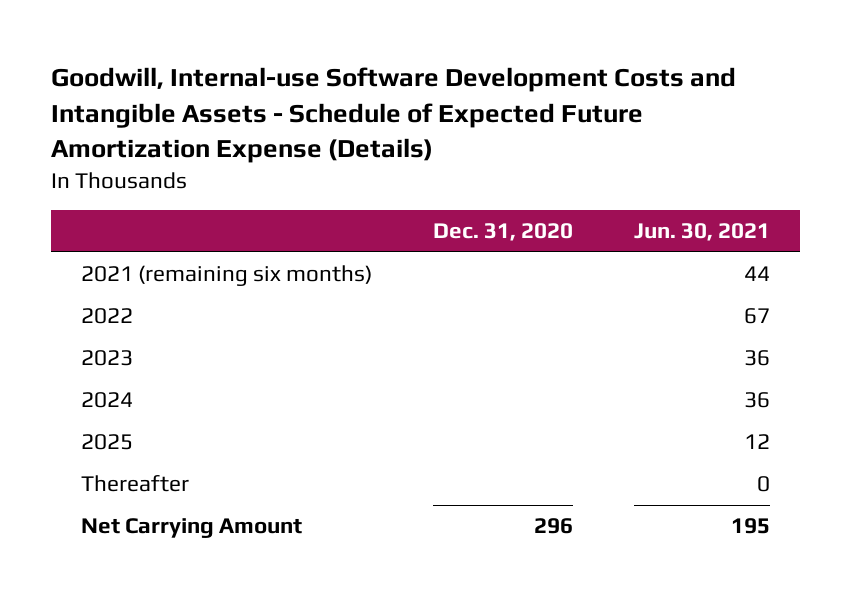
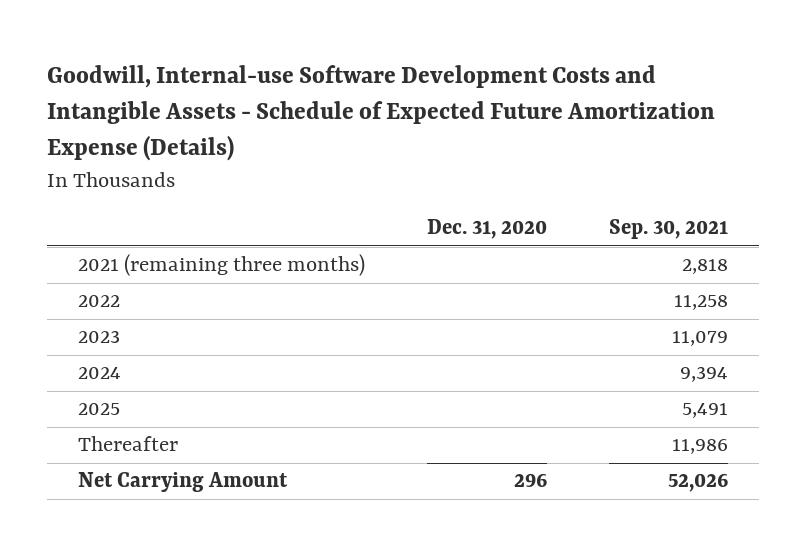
[633,223,770,242] Jun. 30, 2021 -> none
none -> [609,219,729,240] Sep. 30, 2021
[81,265,373,287] 2021 (remaining six months) -> [78,254,366,277] 2021 (remaining three months)

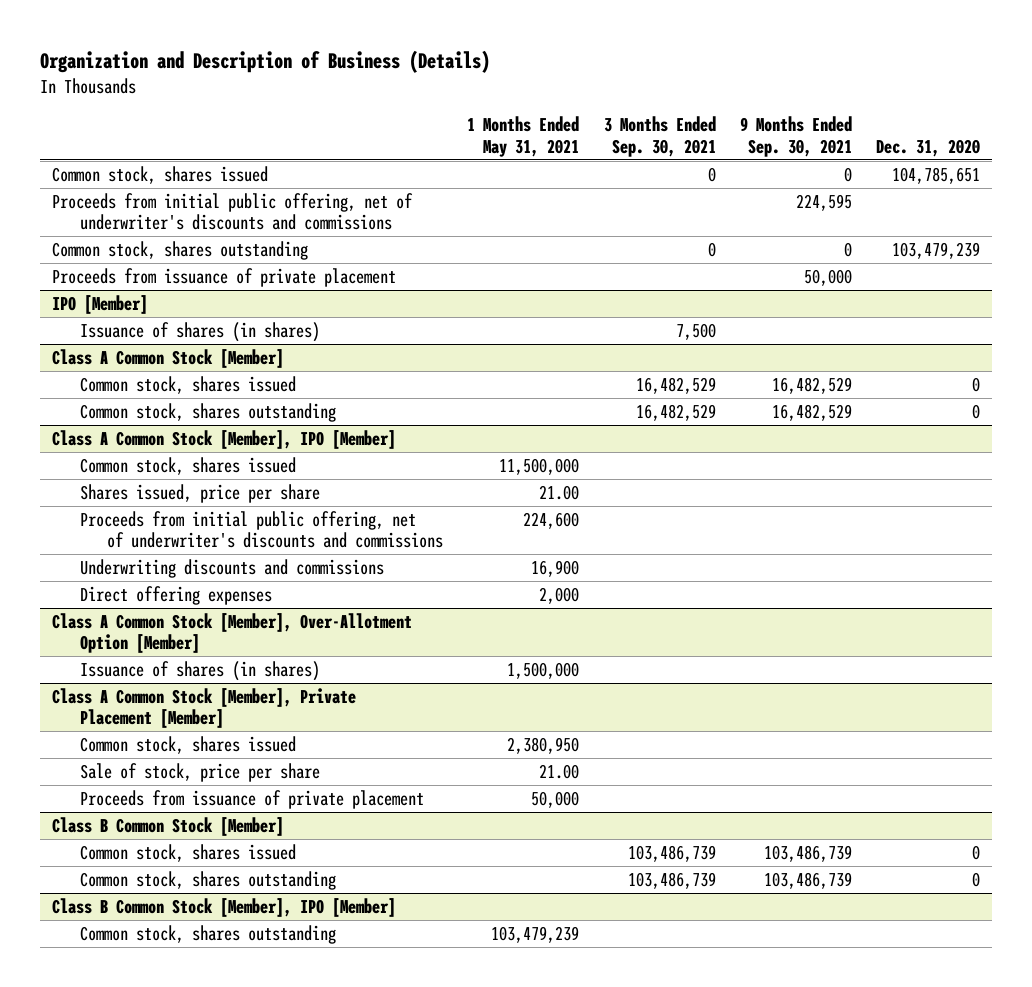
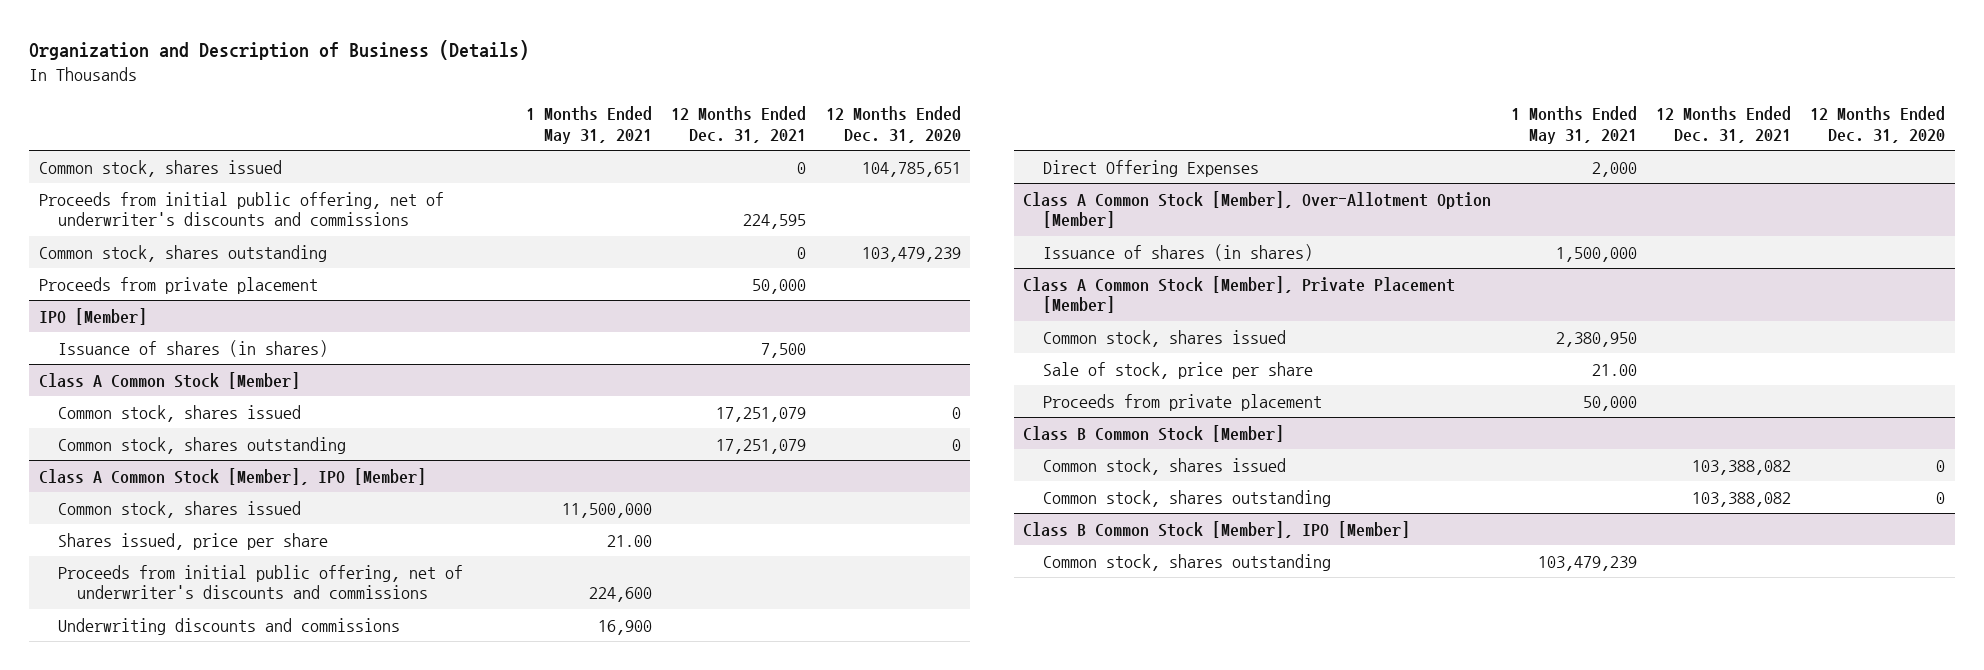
[603,115,716,157] 3 Months Ended Sep. 30, 2021 -> none
[739,115,852,157] 9 Months Ended Sep. 30, 2021 -> none
[875,138,980,157] Dec. 31, 2020 -> none
none -> [671,105,807,143] 12 Months Ended Dec. 31, 2021
none -> [825,105,961,143] 12 Months Ended Dec. 31, 2020
[51,267,396,287] Proceeds from issuance of private placement -> [38,276,318,294] Proceeds from private placement
[79,585,272,605] Direct offering expenses -> [1042,159,1259,177] Direct Offering Expenses
[79,789,424,809] Proceeds from issuance of private placement -> [1042,393,1322,411] Proceeds from private placement

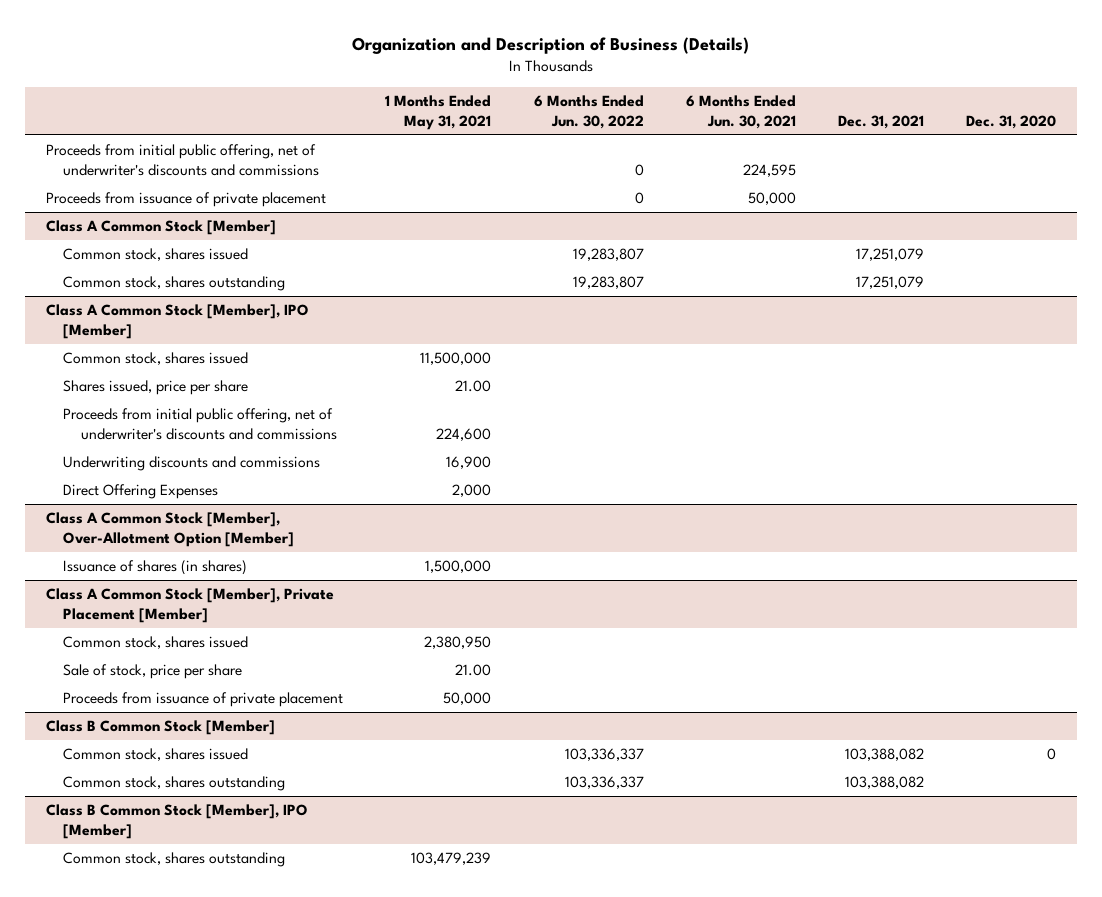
[671,105,807,143] 12 Months Ended Dec. 31, 2021 -> none
[825,105,961,143] 12 Months Ended Dec. 31, 2020 -> none
none -> [533,94,644,129] 6 Months Ended Jun. 30, 2022
none -> [685,94,796,129] 6 Months Ended Jun. 30, 2021
none -> [837,114,924,129] Dec. 31, 2021
none -> [965,114,1056,129] Dec. 31, 2020
[38,159,282,177] Common stock, shares issued -> none
[38,244,327,262] Common stock, shares outstanding -> none
[38,307,147,325] IPO [Member] -> none
[58,339,329,357] Issuance of shares (in shares) -> none
[38,276,318,294] Proceeds from private placement -> [46,192,327,208] Proceeds from issuance of private placement
[1042,393,1322,411] Proceeds from private placement -> [63,692,344,708] Proceeds from issuance of private placement

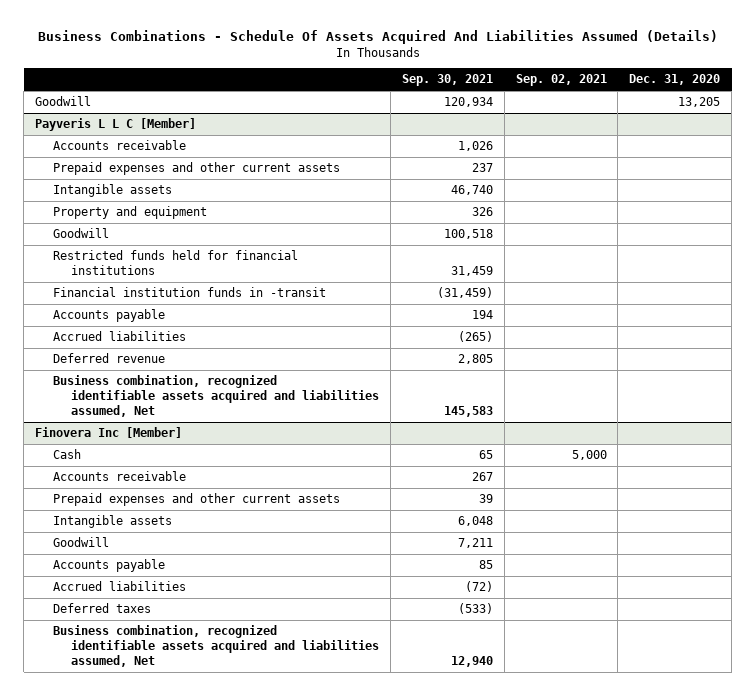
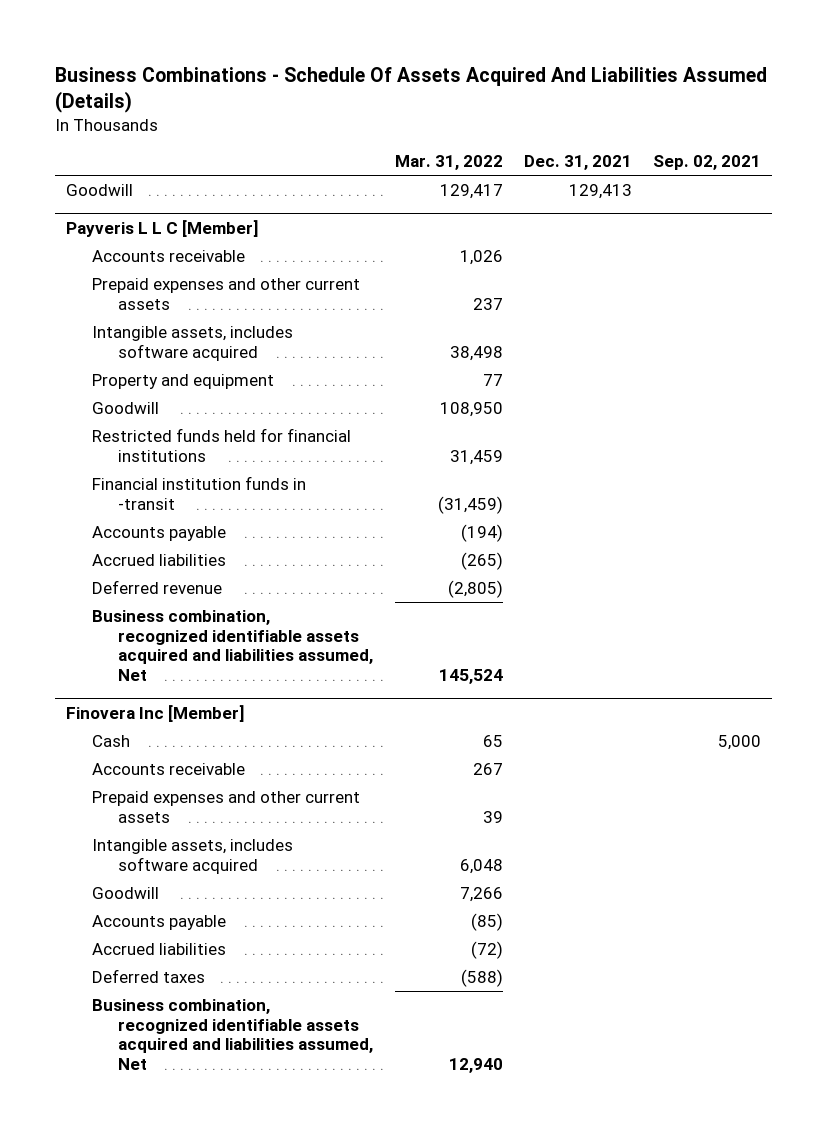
[401,74,493,87] Sep. 30, 2021 -> none
[629,74,721,86] Dec. 31, 2020 -> none
none -> [394,155,503,171] Mar. 31, 2022
none -> [523,155,632,171] Dec. 31, 2021
[53,184,173,198] Intangible assets -> [92,325,294,361] Intangible assets, includes software acquired
[53,515,173,529] Intangible assets -> [92,838,294,874] Intangible assets, includes software acquired

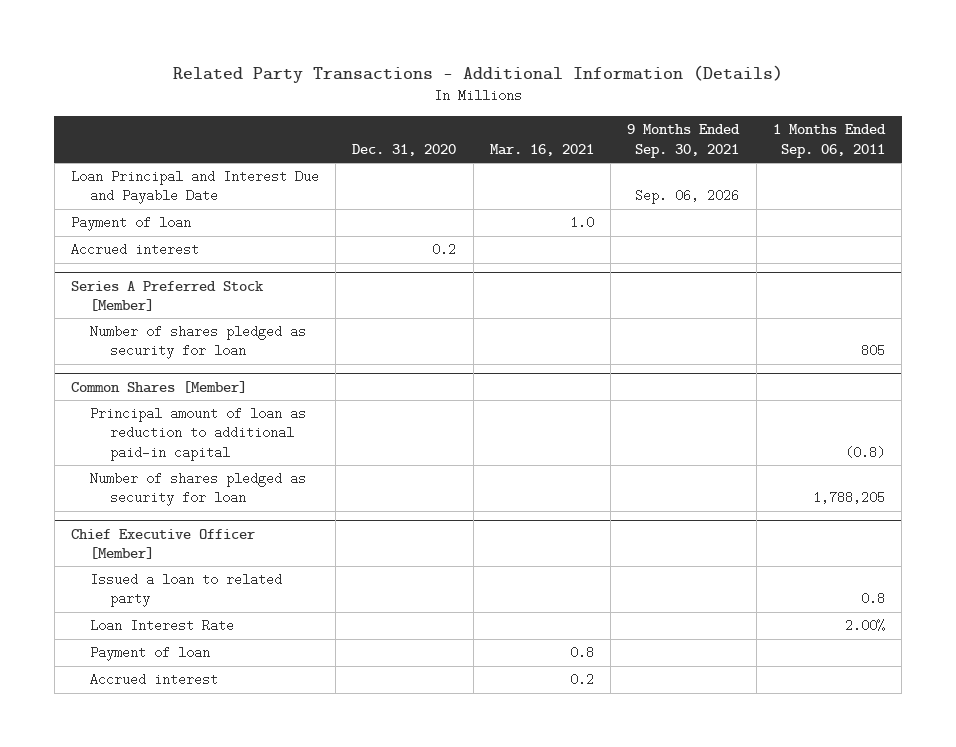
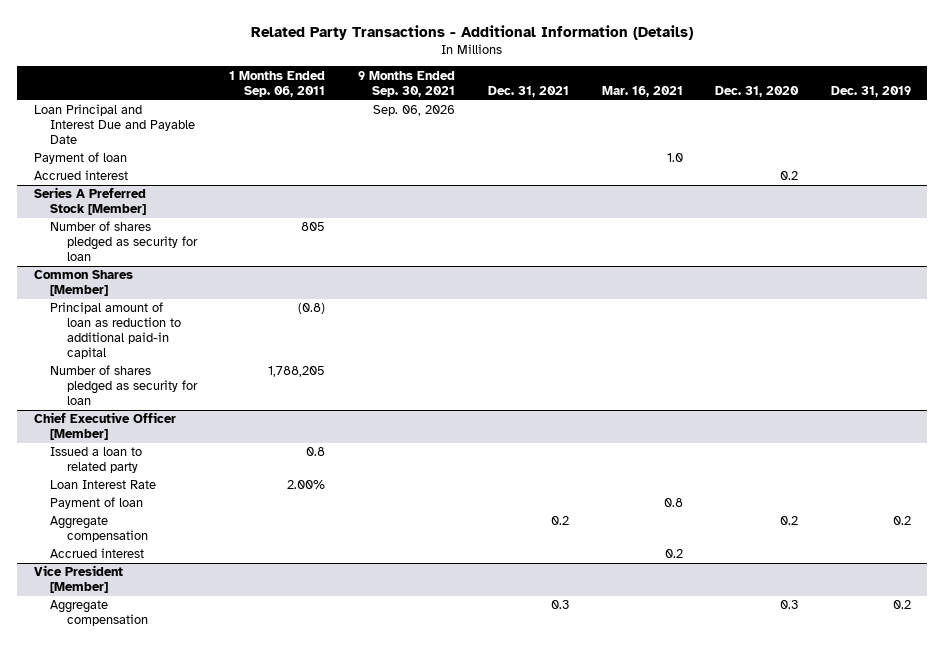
none -> [487,85,569,97] Dec. 31, 2021
none -> [830,85,911,97] Dec. 31, 2019
none -> [50,516,148,543] Aggregate compensation
none -> [33,565,123,594] Vice President [Member]
none -> [50,600,148,627] Aggregate compensation

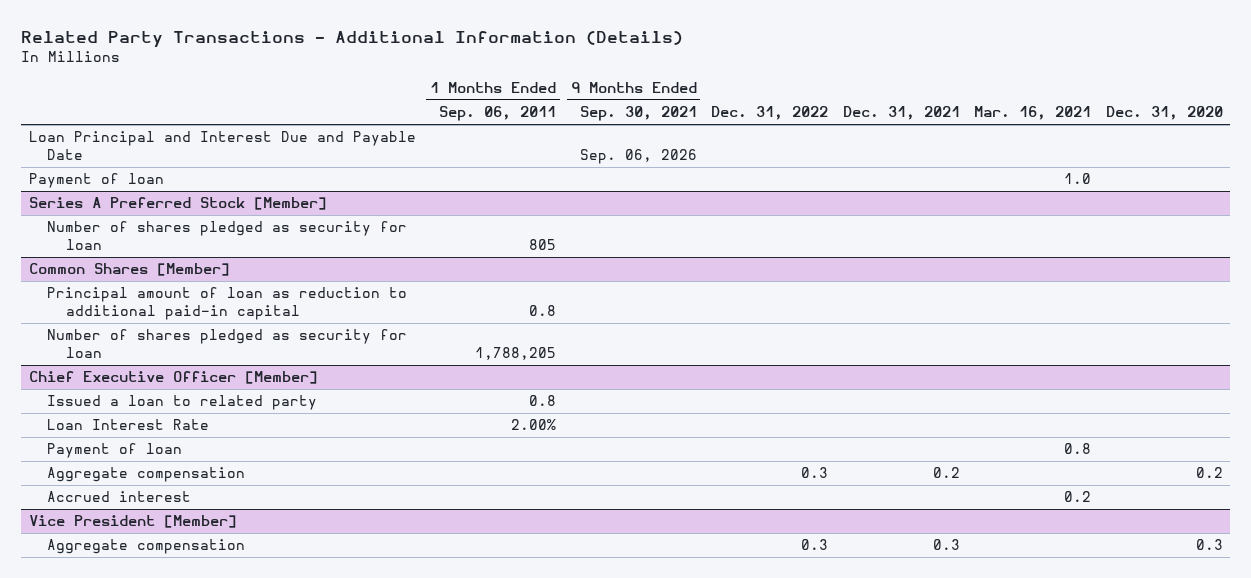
[830,85,911,97] Dec. 31, 2019 -> none
none -> [711,106,829,121] Dec. 31, 2022
[33,170,128,181] Accrued interest -> none
[298,303,326,315] (0.8) -> [529,304,557,316] 0.8

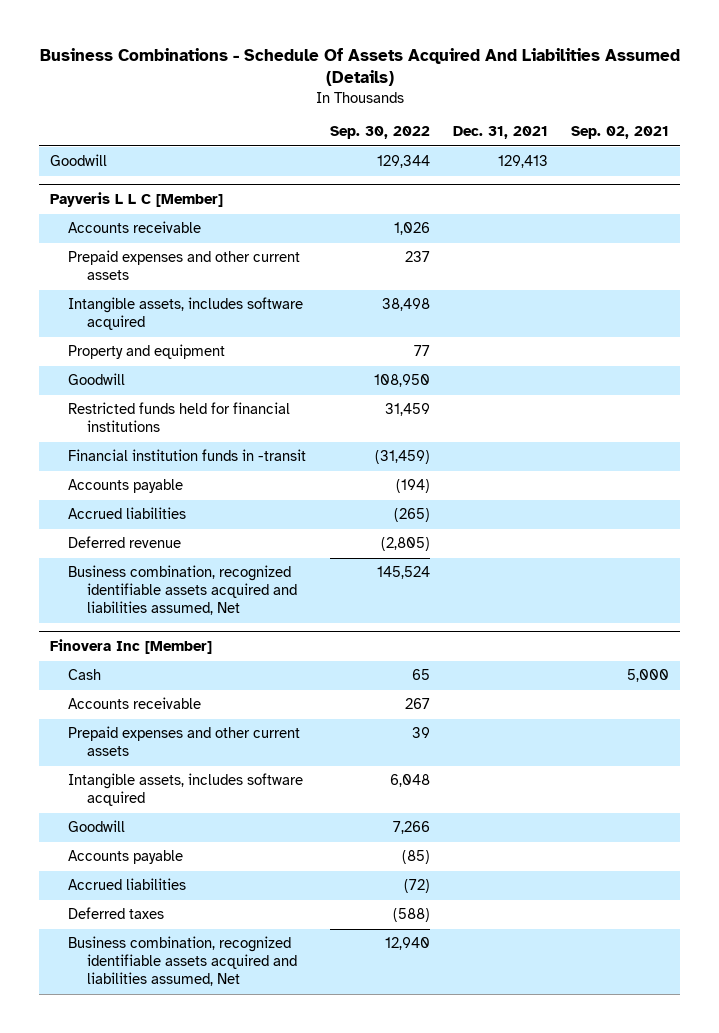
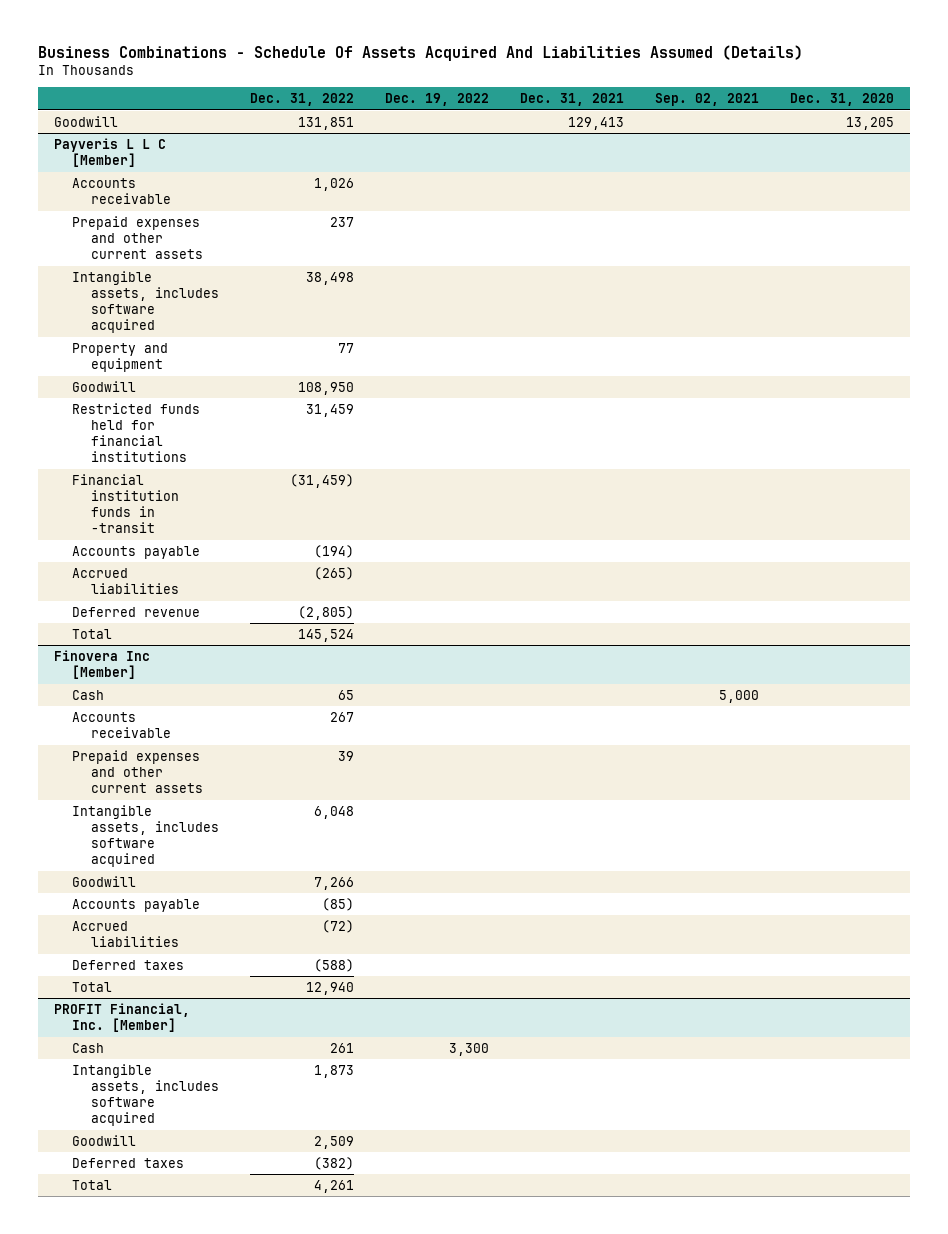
[329,126,430,140] Sep. 30, 2022 -> none
none -> [249,92,354,106] Dec. 31, 2022
none -> [384,92,489,106] Dec. 19, 2022
none -> [790,92,895,106] Dec. 31, 2020
[68,565,297,615] Business combination, recognized identifiable assets acquired and liabilities assumed, Net -> [72,628,113,639] Total
[68,936,297,986] Business combination, recognized identifiable assets acquired and liabilities assumed, Net -> [72,981,113,992] Total
none -> [54,1002,191,1032] PROFIT Financial, Inc. [Member]
none -> [72,1042,105,1053] Cash
none -> [72,1063,219,1126] Intangible assets, includes software acquired
none -> [72,1134,137,1146] Goodwill
none -> [72,1157,185,1168] Deferred taxes
none -> [72,1179,113,1190] Total

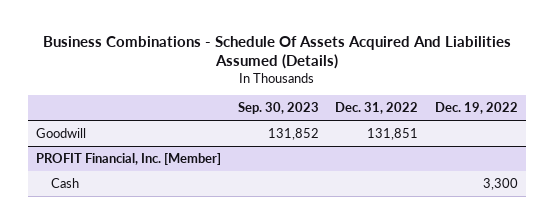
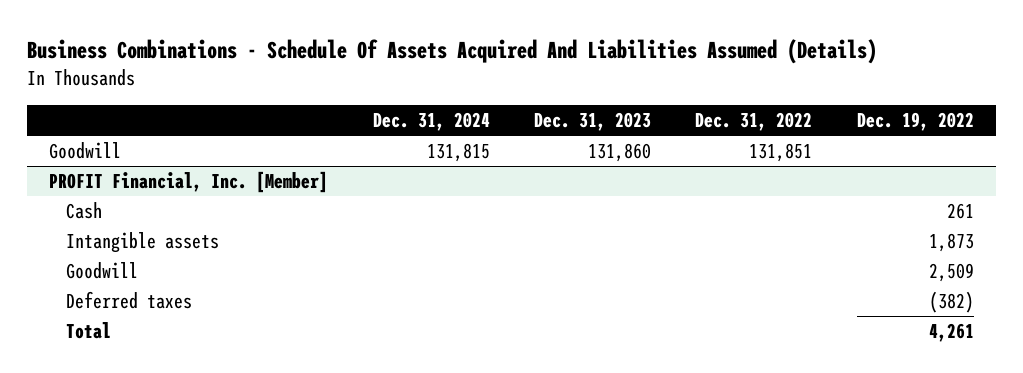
[237,102,319,115] Sep. 30, 2023 -> none
none -> [372,112,490,132] Dec. 31, 2024
none -> [533,112,651,132] Dec. 31, 2023
[483,177,519,190] 3,300 -> [946,203,974,220] 261
none -> [66,232,220,254] Intangible assets
none -> [66,262,139,280] Goodwill
none -> [66,291,193,310] Deferred taxes
none -> [66,322,112,340] Total

